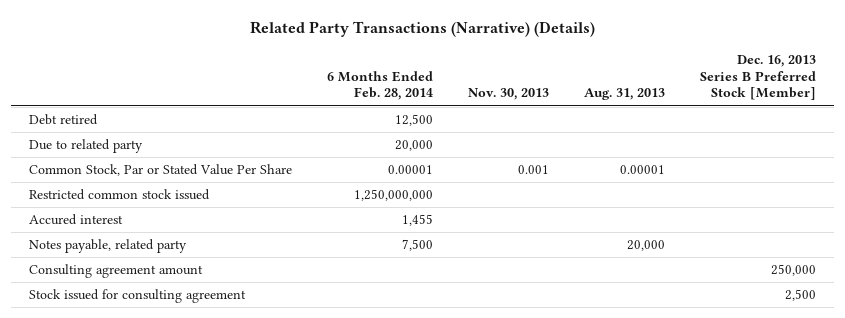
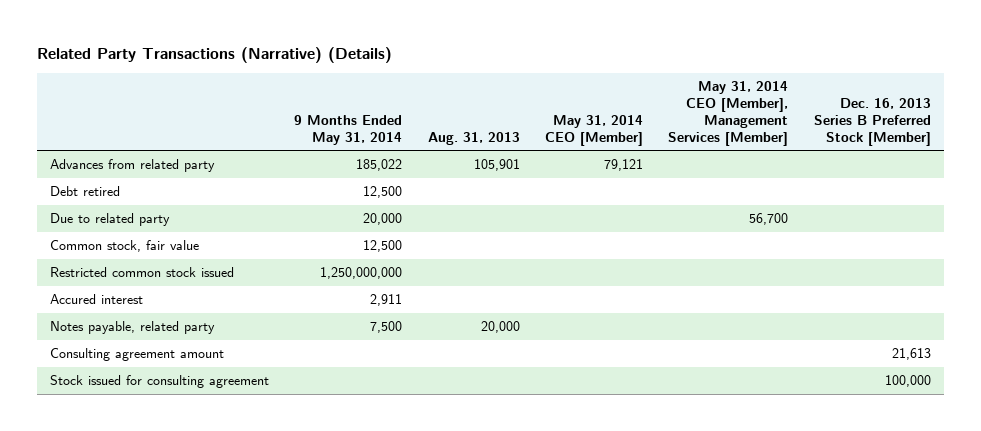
[327,70,434,101] 6 Months Ended Feb. 28, 2014 -> none
[468,88,550,101] Nov. 30, 2013 -> none
none -> [294,114,403,145] 9 Months Ended May 31, 2014
none -> [545,114,644,146] May 31, 2014 CEO [Member]
none -> [668,81,789,146] May 31, 2014 CEO [Member], Management Services [Member]
none -> [49,159,215,173] Advances from related party
[28,164,292,177] Common Stock, Par or Stated Value Per Share -> none
none -> [49,240,199,253] Common stock, fair value
[771,264,817,277] 250,000 -> [891,348,931,361] 21,613
[785,289,817,302] 2,500 -> [884,375,931,388] 100,000

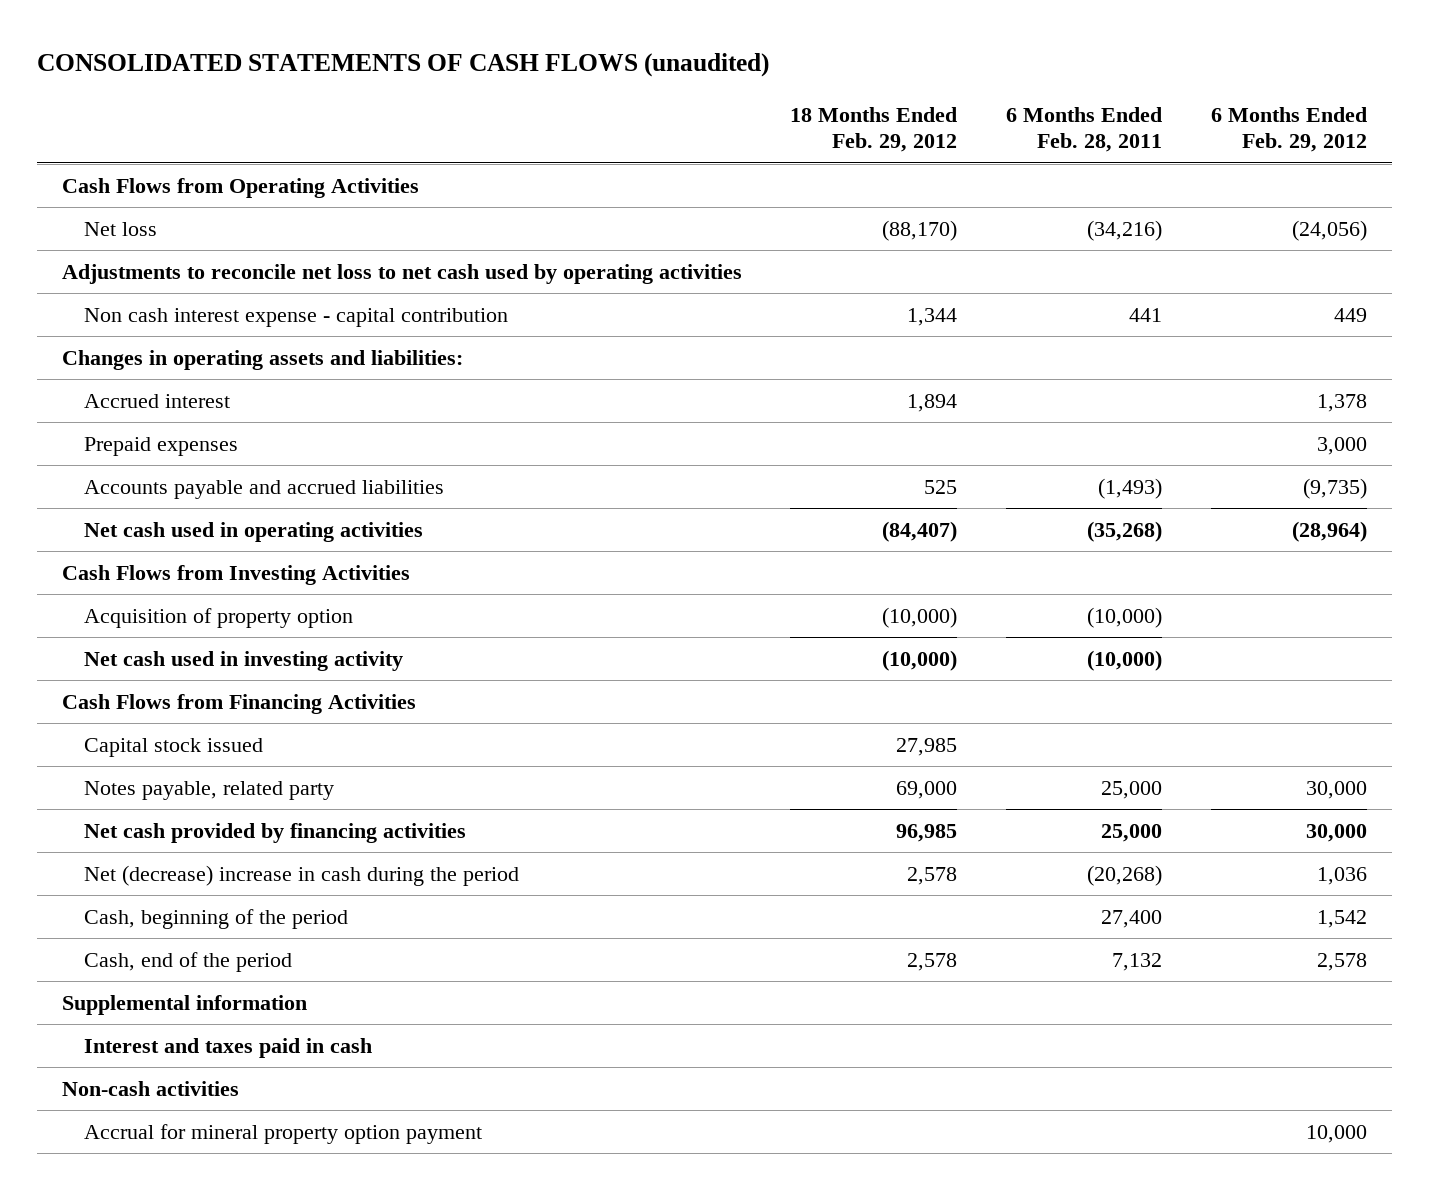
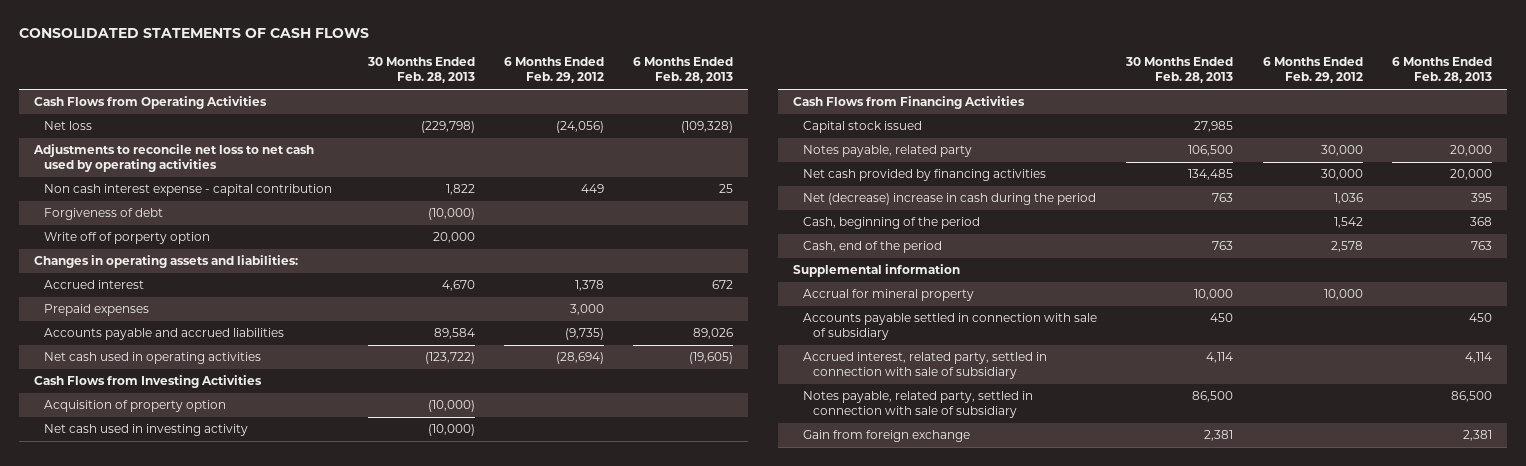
[37,53,770,78] CONSOLIDATED STATEMENTS OF CASH FLOWS (unaudited) -> [19,28,370,39] CONSOLIDATED STATEMENTS OF CASH FLOWS
[790,107,958,153] 18 Months Ended Feb. 29, 2012 -> none
[1006,107,1163,153] 6 Months Ended Feb. 28, 2011 -> none
none -> [366,57,475,84] 30 Months Ended Feb. 28, 2013
none -> [633,57,734,84] 6 Months Ended Feb. 28, 2013
none -> [44,208,164,221] Forgiveness of debt
none -> [44,232,211,245] Write off of porperty option
[1292,520,1368,542] (28,964) -> [555,352,604,365] (28,694)
[84,1037,373,1058] Interest and taxes paid in cash -> none
[61,1080,239,1096] Non-cash activities -> none
[84,1123,483,1144] Accrual for mineral property option payment -> [803,289,975,302] Accrual for mineral property
none -> [803,313,1098,341] Accounts payable settled in connection with sale of subsidiary
none -> [803,352,1048,380] Accrued interest, related party, settled in connection with sale of subsidiary
none -> [803,391,1034,419] Notes payable, related party, settled in connection with sale of subsidiary
none -> [803,430,971,443] Gain from foreign exchange

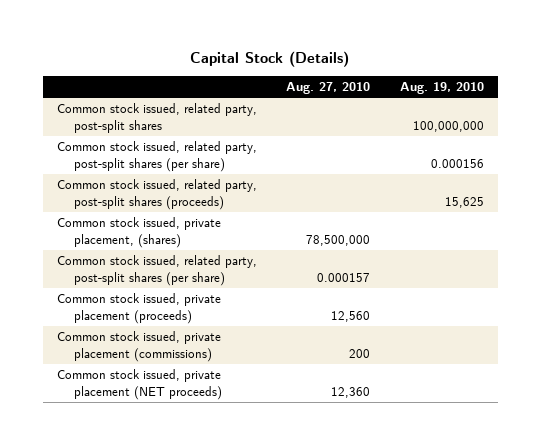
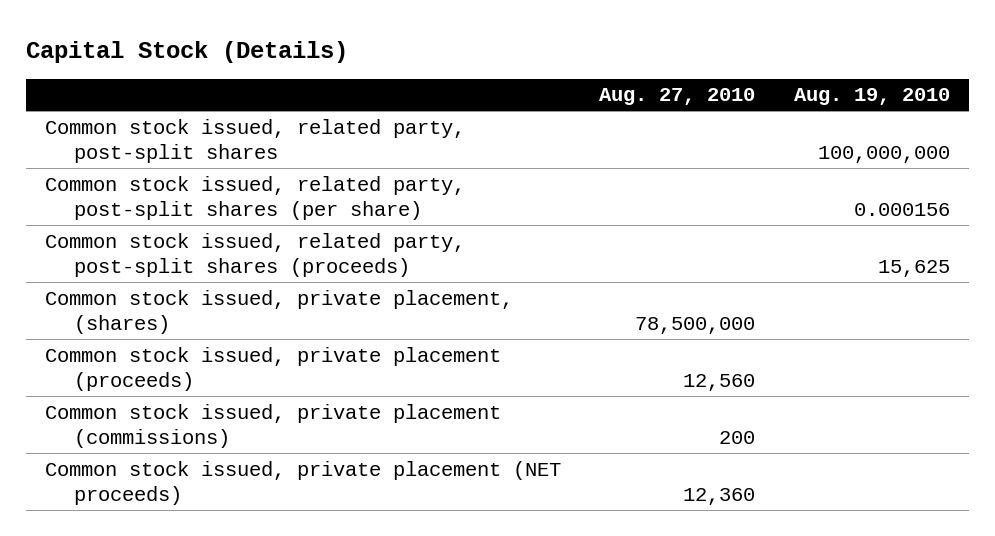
[57,255,258,287] Common stock issued, related party, post-split shares (per share) -> none

